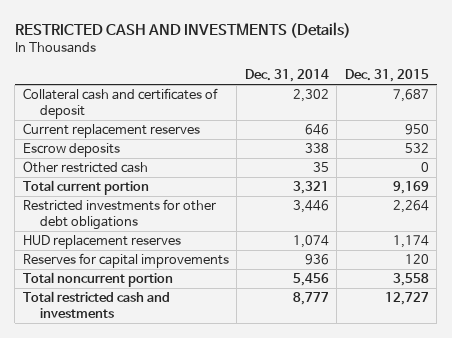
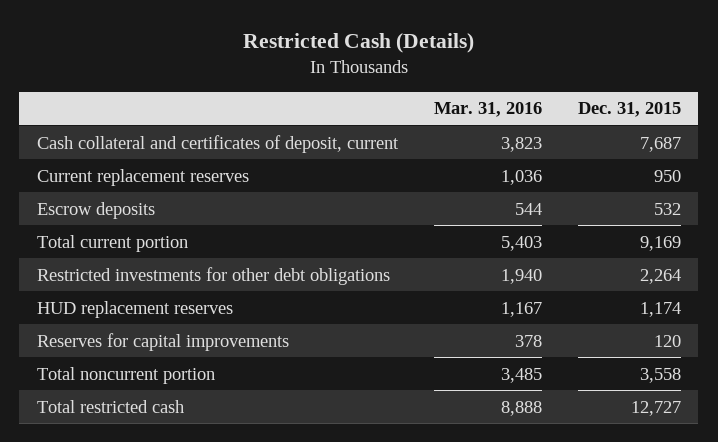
[14,21,351,38] RESTRICTED CASH AND INVESTMENTS (Details) -> [242,32,474,53] Restricted Cash (Details)
[244,68,329,82] Dec. 31, 2014 -> none
none -> [433,102,542,118] Mar. 31, 2016
[22,88,218,119] Collateral cash and certificates of deposit -> [36,134,399,153] Cash collateral and certificates of deposit, current
[22,161,148,174] Other restricted cash -> none
[22,291,170,318] Total restricted cash and investments -> [36,399,184,413] Total restricted cash

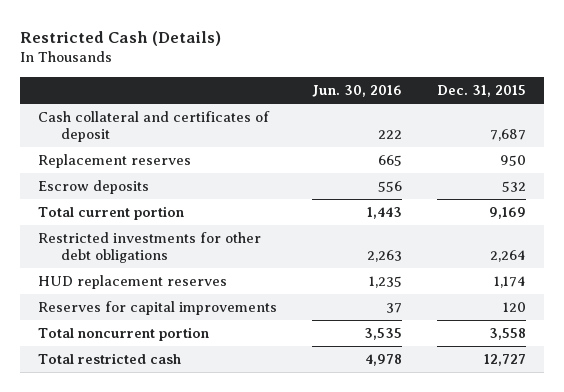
[433,102,542,118] Mar. 31, 2016 -> none
none -> [311,84,402,97] Jun. 30, 2016
[36,134,399,153] Cash collateral and certificates of deposit, current -> [37,111,270,142] Cash collateral and certificates of deposit
[36,168,249,186] Current replacement reserves -> [37,154,191,169] Replacement reserves

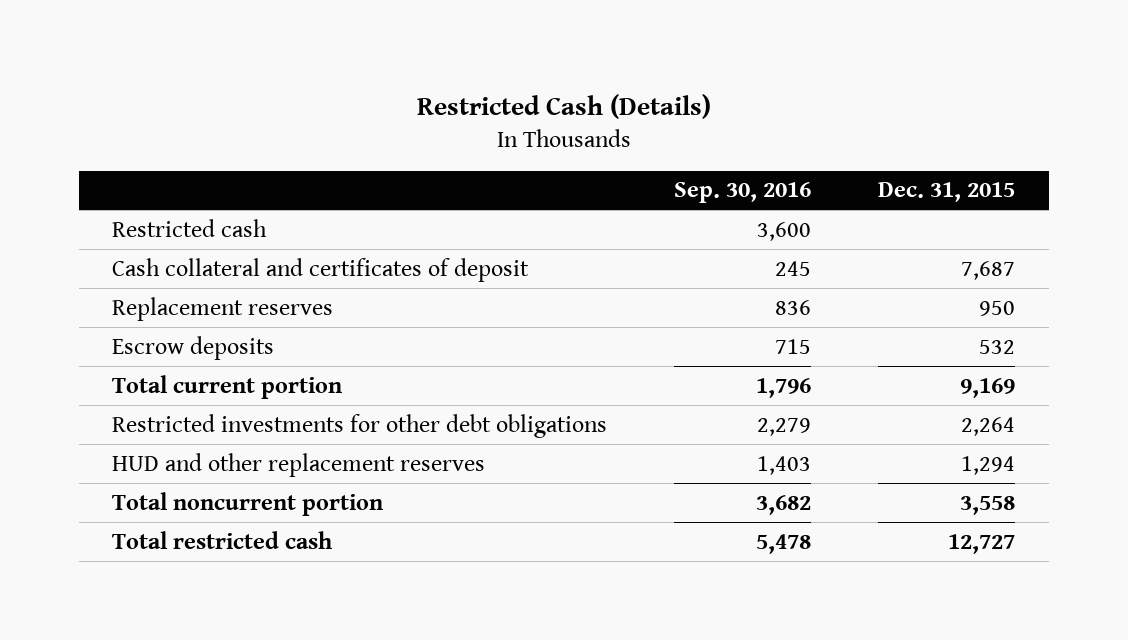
[311,84,402,97] Jun. 30, 2016 -> none
none -> [674,182,812,204] Sep. 30, 2016
none -> [112,218,268,237] Restricted cash
[37,301,277,316] Reserves for capital improvements -> none
[37,275,227,290] HUD replacement reserves -> [112,452,486,477] HUD and other replacement reserves
[494,276,527,289] 1,174 -> [961,455,1016,475] 1,294

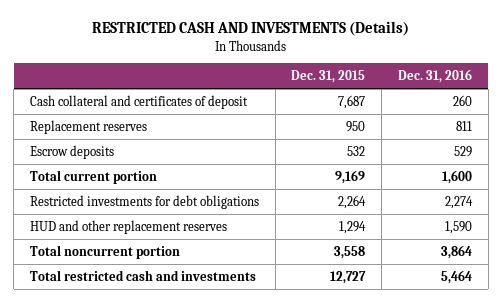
[416,94,711,120] Restricted Cash (Details) -> [91,21,409,37] RESTRICTED CASH AND INVESTMENTS (Details)
[674,182,812,204] Sep. 30, 2016 -> none
none -> [397,69,472,84] Dec. 31, 2016
[112,218,268,237] Restricted cash -> none
[112,413,608,438] Restricted investments for other debt obligations -> [29,194,259,209] Restricted investments for debt obligations
[112,530,333,549] Total restricted cash -> [29,269,256,281] Total restricted cash and investments

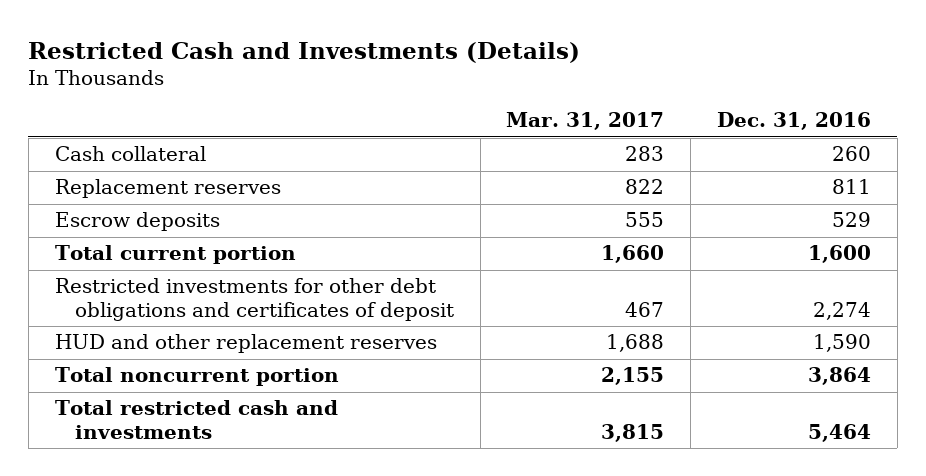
[91,21,409,37] RESTRICTED CASH AND INVESTMENTS (Details) -> [28,41,581,63] Restricted Cash and Investments (Details)
[291,70,366,84] Dec. 31, 2015 -> none
none -> [506,112,665,131] Mar. 31, 2017
[29,94,248,109] Cash collateral and certificates of deposit -> [54,146,206,162] Cash collateral
[29,194,259,209] Restricted investments for debt obligations -> [54,278,454,321] Restricted investments for other debt obligations and certificates of deposit

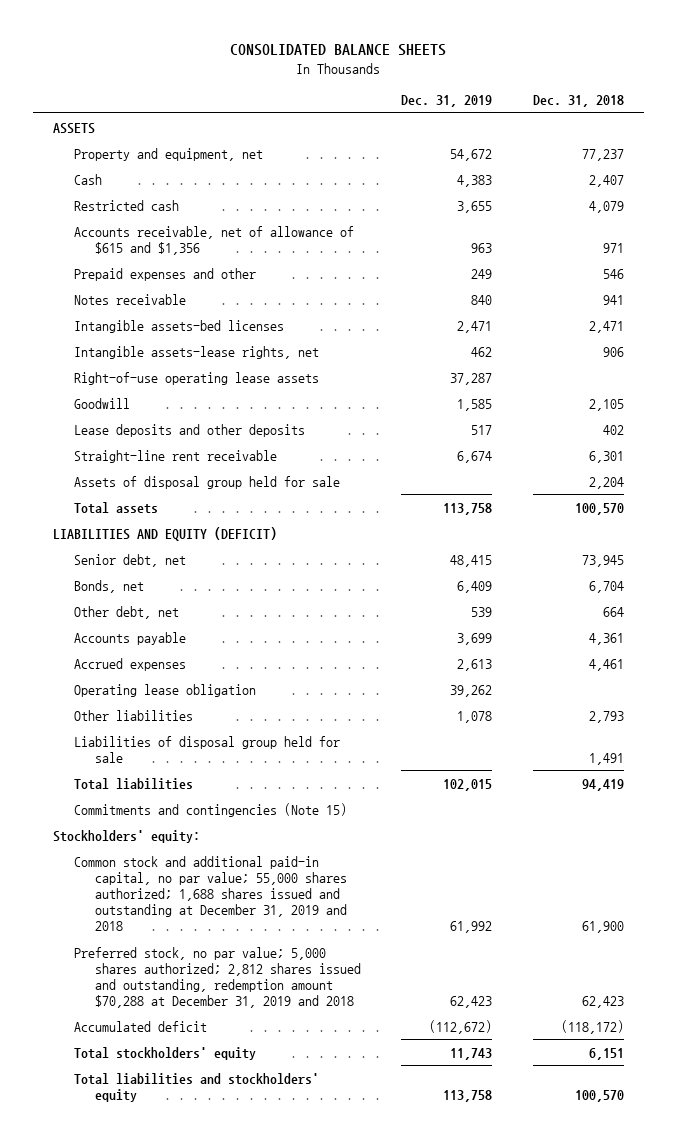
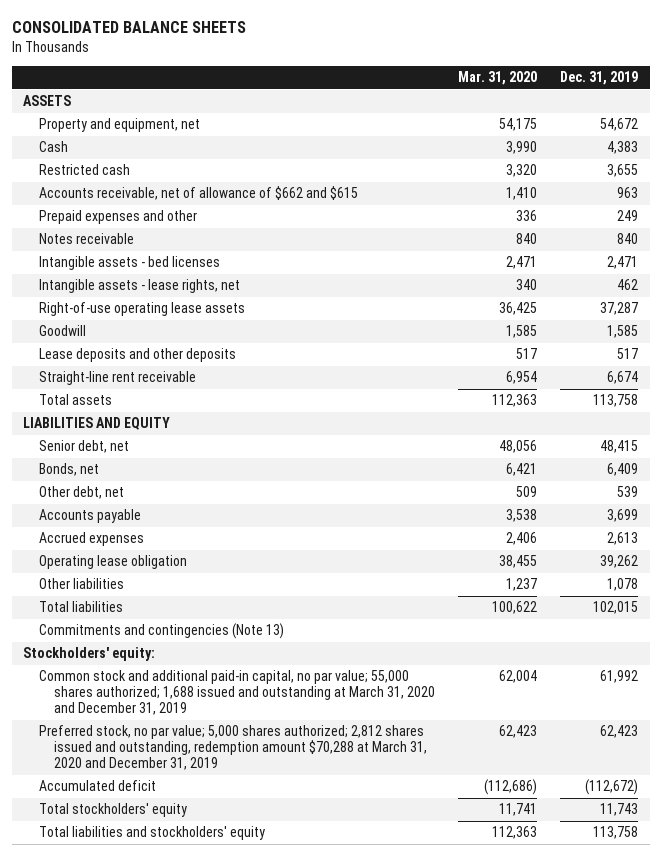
[532,95,624,108] Dec. 31, 2018 -> none
none -> [458,71,538,86] Mar. 31, 2020
[73,225,354,255] Accounts receivable, net of allowance of $615 and $1,356 -> [38,186,358,201] Accounts receivable, net of allowance of $662 and $615
[73,319,284,333] Intangible assets-bed licenses -> [38,256,220,271] Intangible assets - bed licenses
[73,345,319,359] Intangible assets-lease rights, net -> [38,279,240,294] Intangible assets - lease rights, net
[73,475,340,489] Assets of disposal group held for sale -> none
[52,526,277,541] LIABILITIES AND EQUITY (DEFICIT) -> [23,417,171,431] LIABILITIES AND EQUITY
[73,735,340,763] Liabilities of disposal group held for sale -> none
[73,802,347,817] Commitments and contingencies (Note 15) -> [38,623,284,640] Commitments and contingencies (Note 13)
[73,855,347,931] Common stock and additional paid-in capital, no par value; 55,000 shares authorized; 1,688 shares issued and outstanding at December 31, 2019 and 2018 -> [38,670,436,716] Common stock and additional paid-in capital, no par value; 55,000 shares authorized; 1,688 issued and outstanding at March 31, 2020 and December 31, 2019
[73,946,361,1008] Preferred stock, no par value; 5,000 shares authorized; 2,812 shares issued and outstanding, redemption amount $70,288 at December 31, 2019 and 2018 -> [38,725,428,771] Preferred stock, no par value; 5,000 shares authorized; 2,812 shares issued and outstanding, redemption amount $70,288 at March 31, 2020 and December 31, 2019

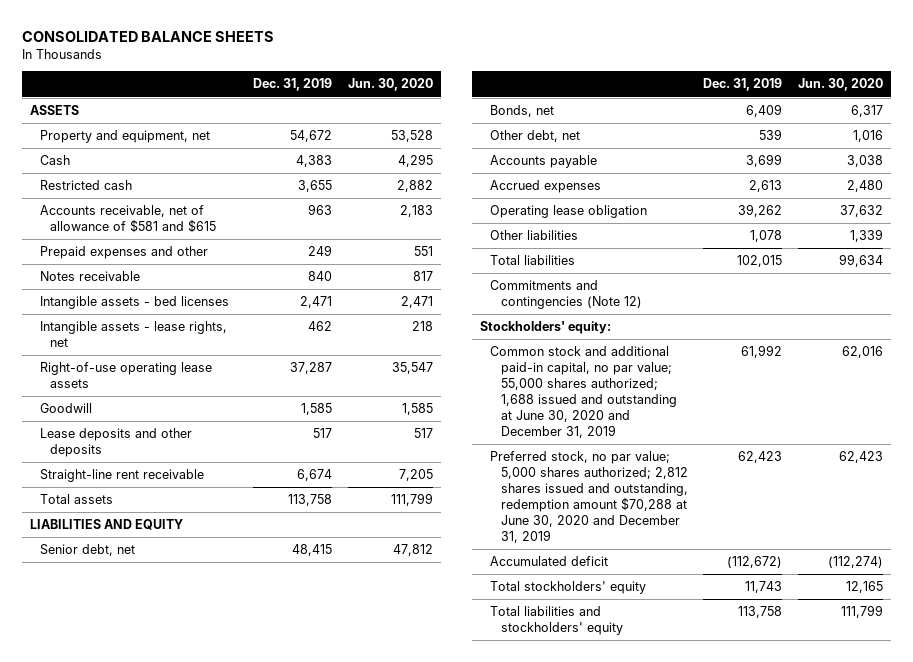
[458,71,538,86] Mar. 31, 2020 -> none
none -> [347,78,433,92] Jun. 30, 2020
[38,186,358,201] Accounts receivable, net of allowance of $662 and $615 -> [40,205,217,234] Accounts receivable, net of allowance of $581 and $615
[38,623,284,640] Commitments and contingencies (Note 13) -> [490,280,642,310] Commitments and contingencies (Note 12)
[38,670,436,716] Common stock and additional paid-in capital, no par value; 55,000 shares authorized; 1,688 issued and outstanding at March 31, 2020 and December 31, 2019 -> [490,346,677,438] Common stock and additional paid-in capital, no par value; 55,000 shares authorized; 1,688 issued and outstanding at June 30, 2020 and December 31, 2019
[38,725,428,771] Preferred stock, no par value; 5,000 shares authorized; 2,812 shares issued and outstanding, redemption amount $70,288 at March 31, 2020 and December 31, 2019 -> [490,451,688,543] Preferred stock, no par value; 5,000 shares authorized; 2,812 shares issued and outstanding, redemption amount $70,288 at June 30, 2020 and December 31, 2019

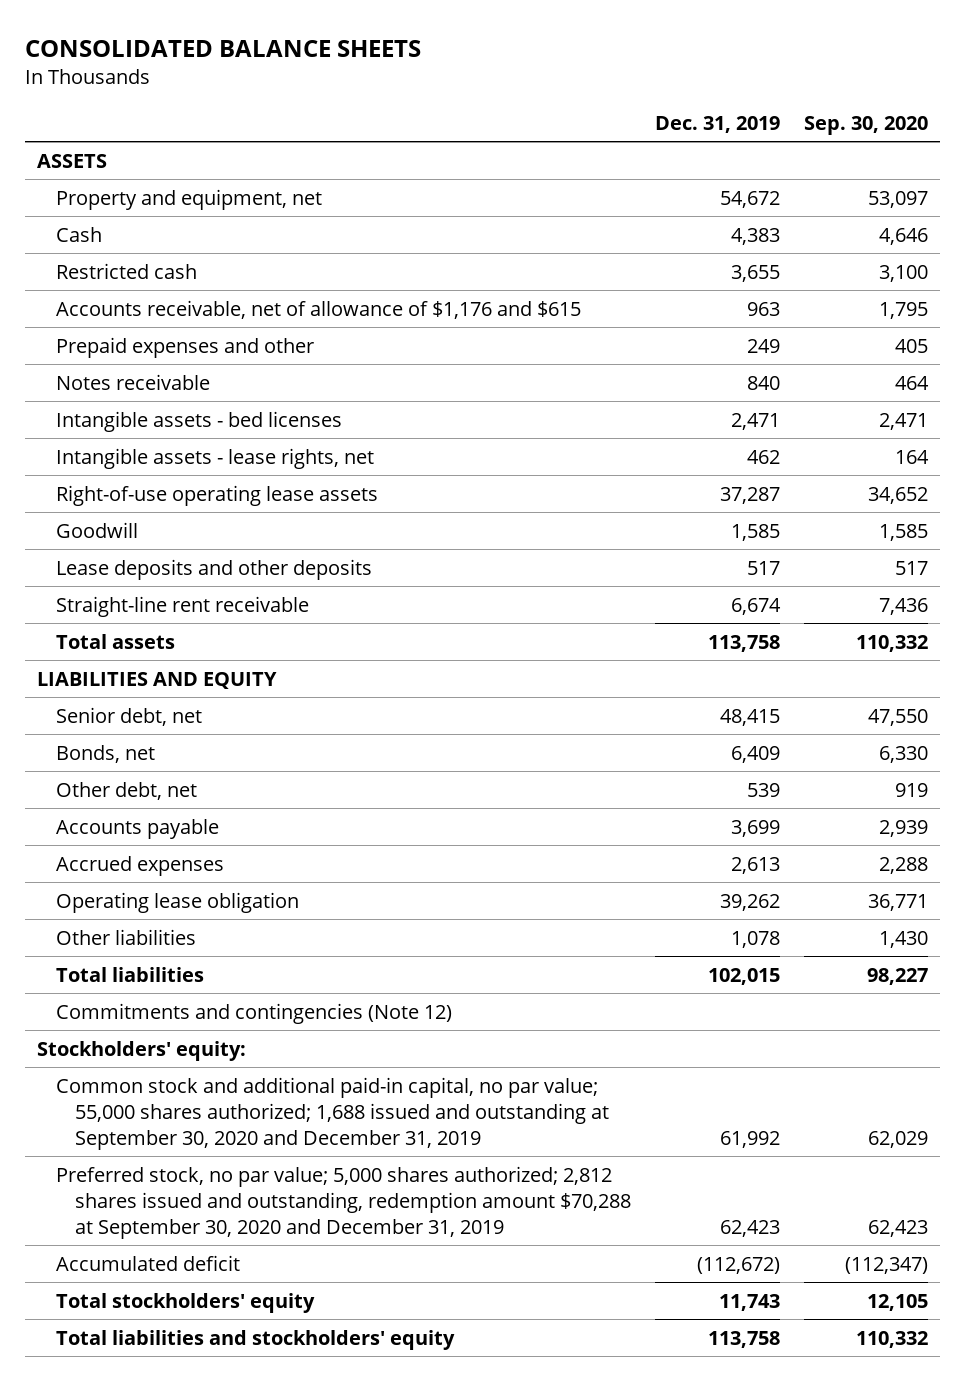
[347,78,433,92] Jun. 30, 2020 -> none
none -> [803,115,928,135] Sep. 30, 2020
[40,205,217,234] Accounts receivable, net of allowance of $581 and $615 -> [56,299,582,319] Accounts receivable, net of allowance of $1,176 and $615
[490,346,677,438] Common stock and additional paid-in capital, no par value; 55,000 shares authorized; 1,688 issued and outstanding at June 30, 2020 and December 31, 2019 -> [56,1076,610,1150] Common stock and additional paid-in capital, no par value; 55,000 shares authorized; 1,688 issued and outstanding at September 30, 2020 and December 31, 2019
[490,451,688,543] Preferred stock, no par value; 5,000 shares authorized; 2,812 shares issued and outstanding, redemption amount $70,288 at June 30, 2020 and December 31, 2019 -> [56,1165,632,1239] Preferred stock, no par value; 5,000 shares authorized; 2,812 shares issued and outstanding, redemption amount $70,288 at September 30, 2020 and December 31, 2019

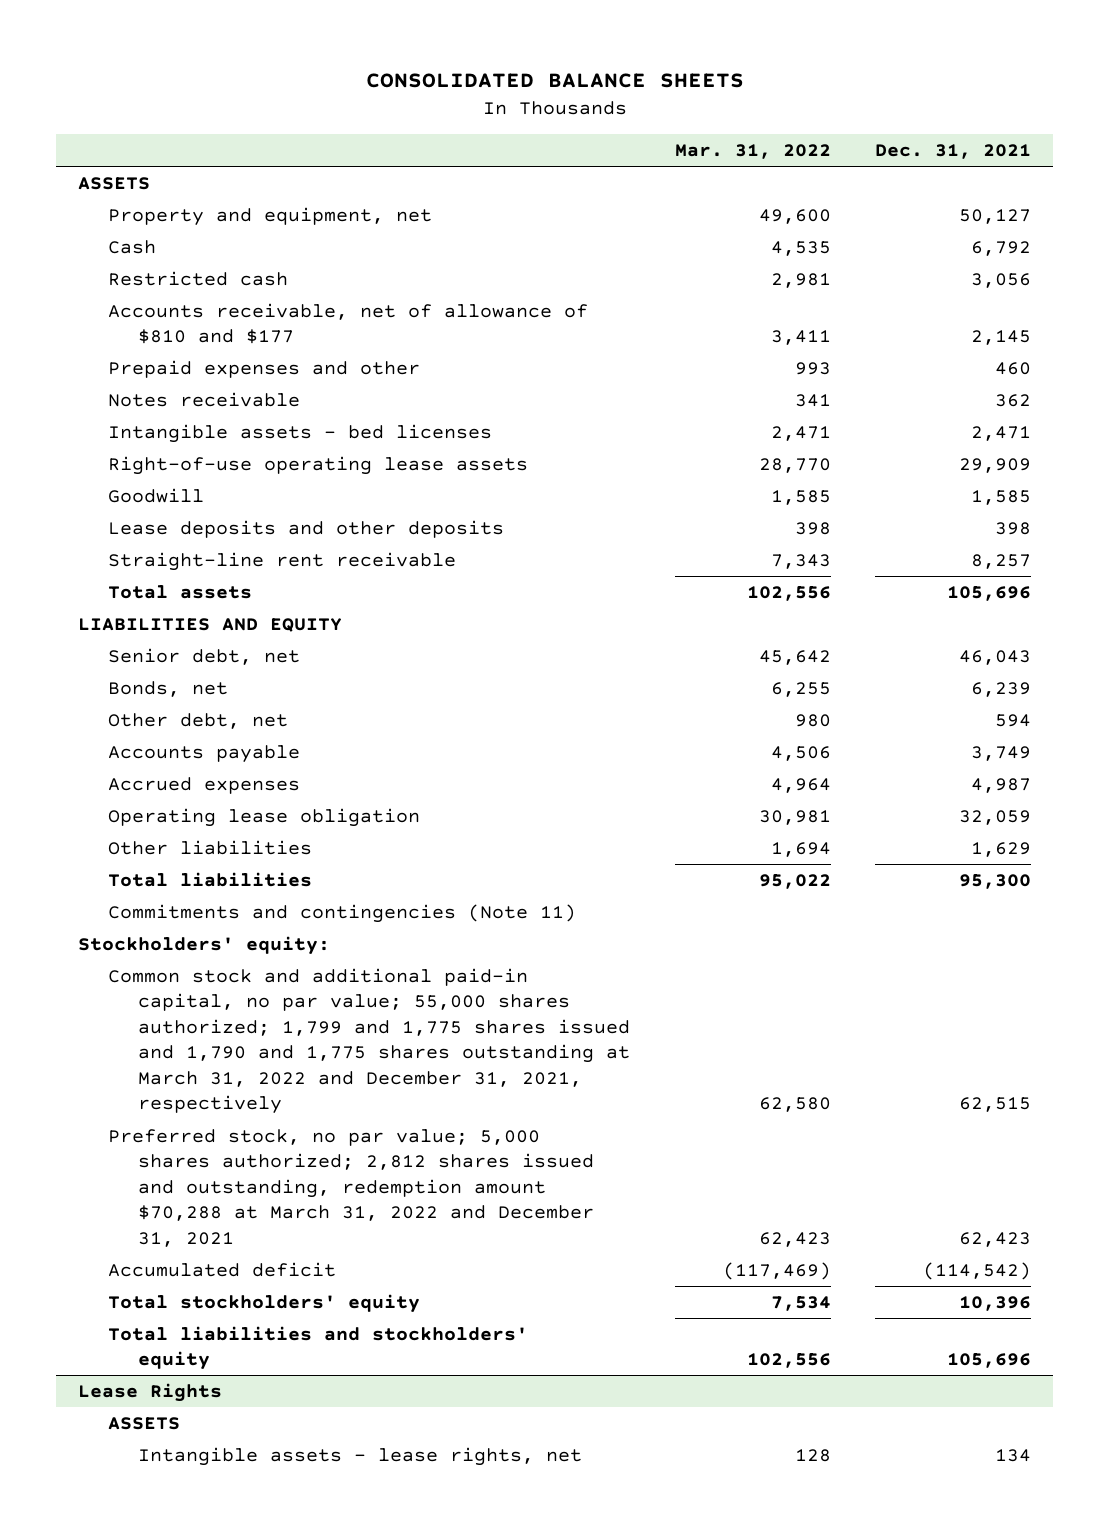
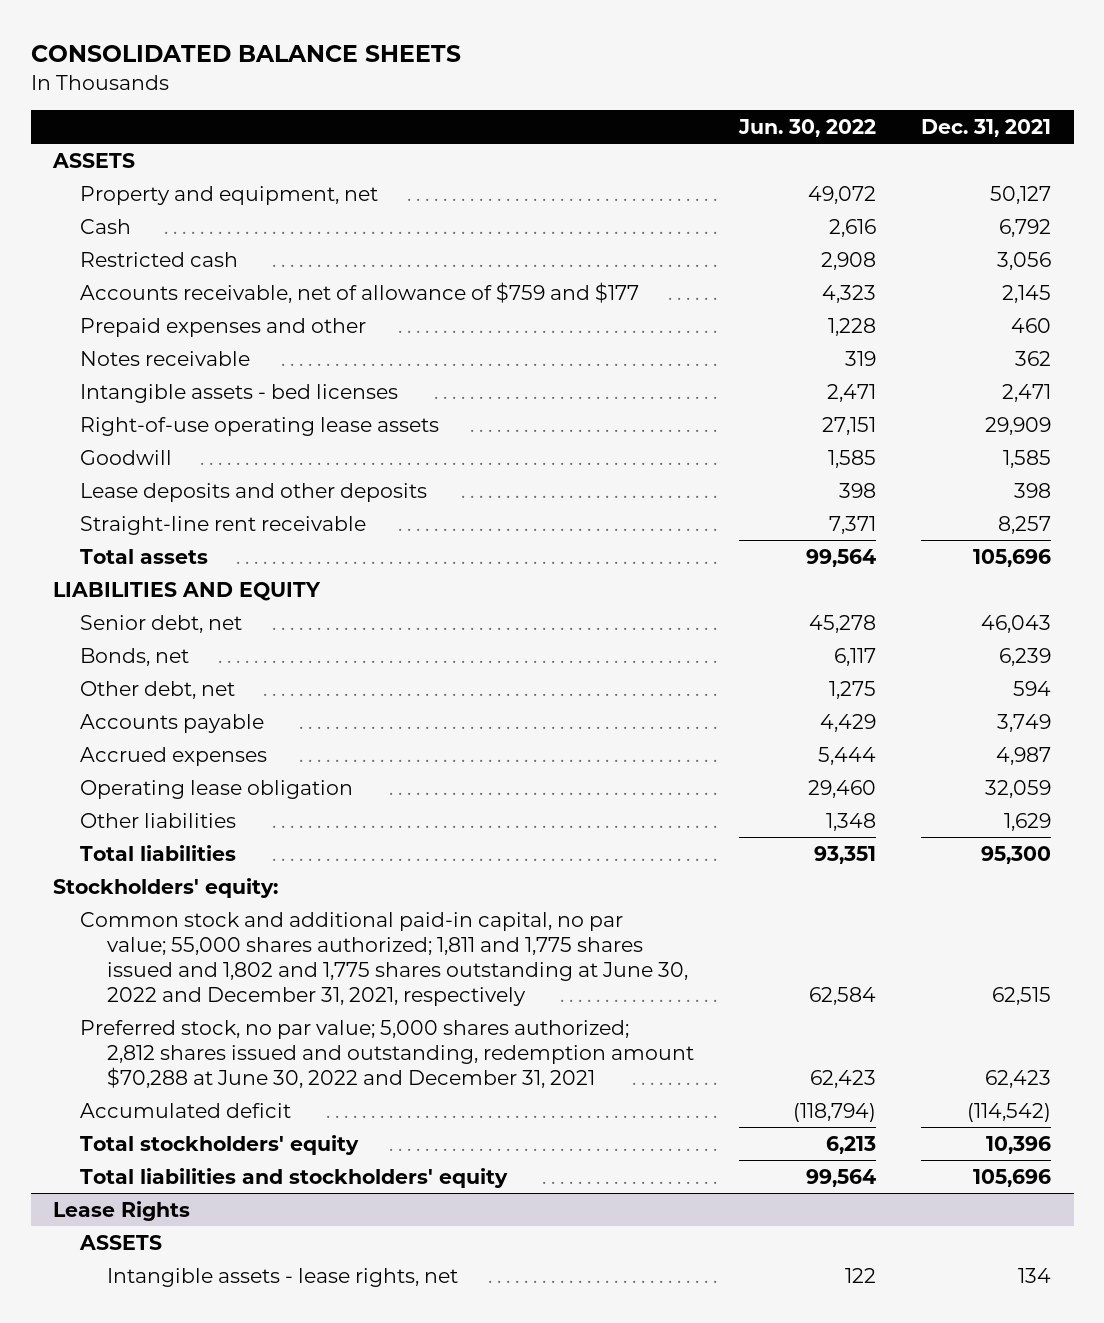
[674,144,831,160] Mar. 31, 2022 -> none
none -> [738,118,877,137] Jun. 30, 2022
[108,302,589,345] Accounts receivable, net of allowance of $810 and $177 -> [80,281,640,303] Accounts receivable, net of allowance of $759 and $177
[108,903,577,923] Commitments and contingencies (Note 11) -> none
[108,967,631,1115] Common stock and additional paid-in capital, no par value; 55,000 shares authorized; 1,799 and 1,775 shares issued and 1,790 and 1,775 shares outstanding at March 31, 2022 and December 31, 2021, respectively -> [80,911,689,1006] Common stock and additional paid-in capital, no par value; 55,000 shares authorized; 1,811 and 1,775 shares issued and 1,802 and 1,775 shares outstanding at June 30, 2022 and December 31, 2021, respectively
[108,1128,595,1247] Preferred stock, no par value; 5,000 shares authorized; 2,812 shares issued and outstanding, redemption amount $70,288 at March 31, 2022 and December 31, 2021 -> [80,1019,695,1088] Preferred stock, no par value; 5,000 shares authorized; 2,812 shares issued and outstanding, redemption amount $70,288 at June 30, 2022 and December 31, 2021

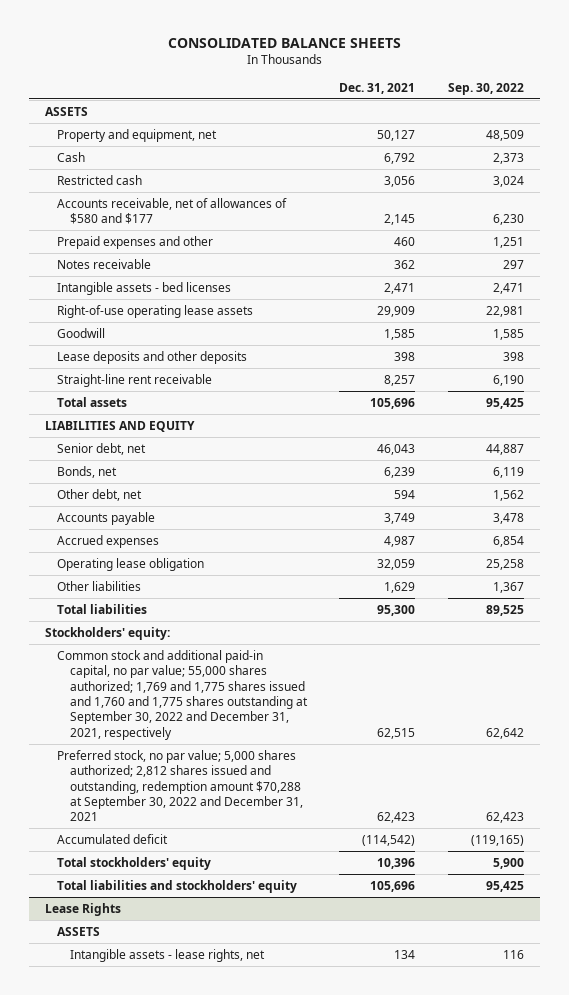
[738,118,877,137] Jun. 30, 2022 -> none
none -> [447,82,524,95] Sep. 30, 2022
[80,281,640,303] Accounts receivable, net of allowance of $759 and $177 -> [57,197,288,225] Accounts receivable, net of allowances of $580 and $177
[80,911,689,1006] Common stock and additional paid-in capital, no par value; 55,000 shares authorized; 1,811 and 1,775 shares issued and 1,802 and 1,775 shares outstanding at June 30, 2022 and December 31, 2021, respectively -> [57,649,308,740] Common stock and additional paid-in capital, no par value; 55,000 shares authorized; 1,769 and 1,775 shares issued and 1,760 and 1,775 shares outstanding at September 30, 2022 and December 31, 2021, respectively
[80,1019,695,1088] Preferred stock, no par value; 5,000 shares authorized; 2,812 shares issued and outstanding, redemption amount $70,288 at June 30, 2022 and December 31, 2021 -> [57,749,303,822] Preferred stock, no par value; 5,000 shares authorized; 2,812 shares issued and outstanding, redemption amount $70,288 at September 30, 2022 and December 31, 2021

